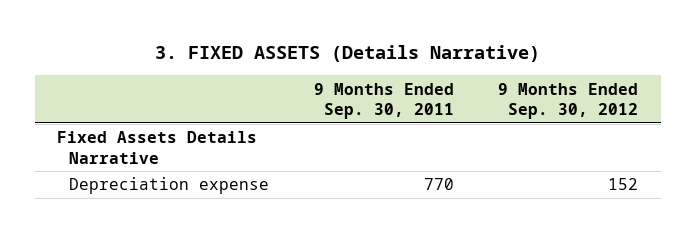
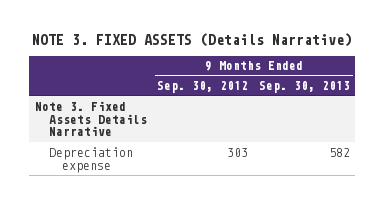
[154,45,540,63] 3. FIXED ASSETS (Details Narrative) -> [32,33,353,48] NOTE 3. FIXED ASSETS (Details Narrative)
[313,82,454,120] 9 Months Ended Sep. 30, 2011 -> none
none -> [258,81,350,94] Sep. 30, 2013
[56,131,257,164] Fixed Assets Details Narrative -> [34,100,147,137] Note 3. Fixed Assets Details Narrative
[608,178,639,191] 152 -> [227,147,249,157] 303

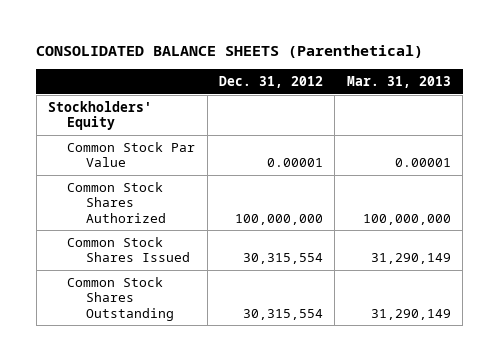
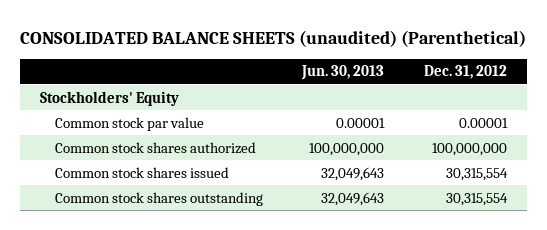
[36,45,424,59] CONSOLIDATED BALANCE SHEETS (Parenthetical) -> [20,29,527,47] CONSOLIDATED BALANCE SHEETS (unaudited) (Parenthetical)
[346,76,451,89] Mar. 31, 2013 -> none
none -> [301,65,385,81] Jun. 30, 2013
[67,141,196,168] Common Stock Par Value -> [54,116,204,131] Common stock par value
[67,181,167,223] Common Stock Shares Authorized -> [54,141,256,154] Common stock shares authorized
[67,236,191,263] Common Stock Shares Issued -> [54,166,229,178] Common stock shares issued
[67,276,175,321] Common Stock Shares Outstanding -> [54,191,263,206] Common stock shares outstanding

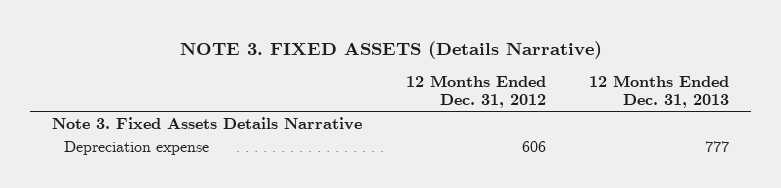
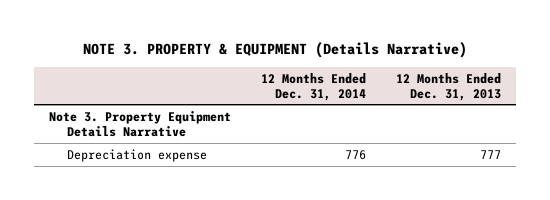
[179,40,602,59] NOTE 3. FIXED ASSETS (Details Narrative) -> [82,42,467,59] NOTE 3. PROPERTY & EQUIPMENT (Details Narrative)
[405,75,546,109] 12 Months Ended Dec. 31, 2012 -> none
none -> [260,72,366,101] 12 Months Ended Dec. 31, 2014
[52,116,363,130] Note 3. Fixed Assets Details Narrative -> [49,110,232,137] Note 3. Property Equipment Details Narrative

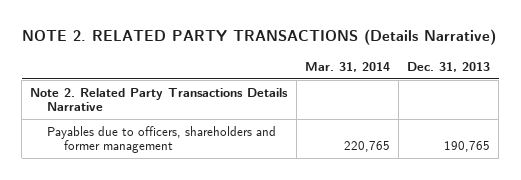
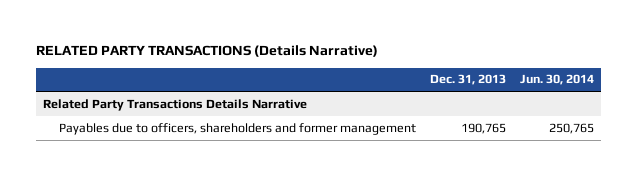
[21,29,496,46] NOTE 2. RELATED PARTY TRANSACTIONS (Details Narrative) -> [35,45,378,58] RELATED PARTY TRANSACTIONS (Details Narrative)
[304,61,390,72] Mar. 31, 2014 -> none
none -> [519,74,594,86] Jun. 30, 2014
[30,87,289,112] Note 2. Related Party Transactions Details Narrative -> [42,98,307,111] Related Party Transactions Details Narrative

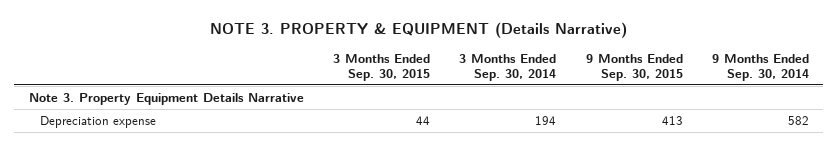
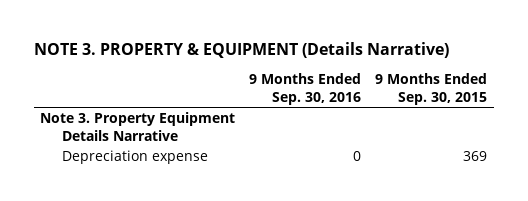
[333,53,431,81] 3 Months Ended Sep. 30, 2015 -> none
[459,53,557,81] 3 Months Ended Sep. 30, 2014 -> none
[711,53,809,81] 9 Months Ended Sep. 30, 2014 -> none
none -> [249,73,362,105] 9 Months Ended Sep. 30, 2016
[661,115,683,125] 413 -> [463,151,488,162] 369

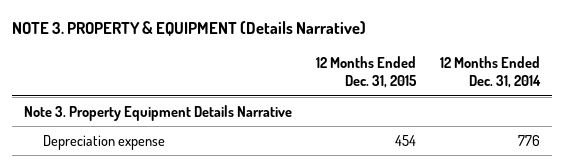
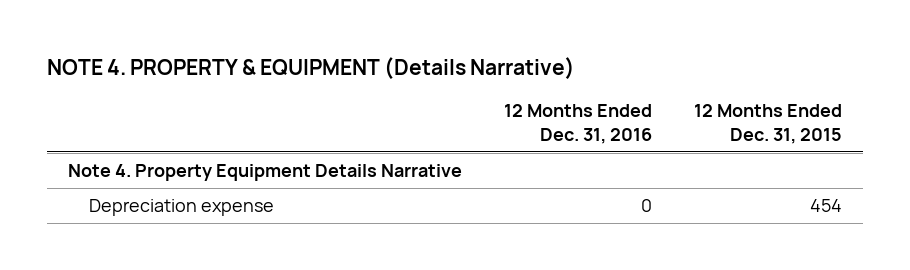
[12,21,367,37] NOTE 3. PROPERTY & EQUIPMENT (Details Narrative) -> [47,57,576,80] NOTE 4. PROPERTY & EQUIPMENT (Details Narrative)
[439,56,541,89] 12 Months Ended Dec. 31, 2014 -> none
none -> [503,104,652,144] 12 Months Ended Dec. 31, 2016
[24,104,293,121] Note 3. Property Equipment Details Narrative -> [68,163,463,181] Note 4. Property Equipment Details Narrative

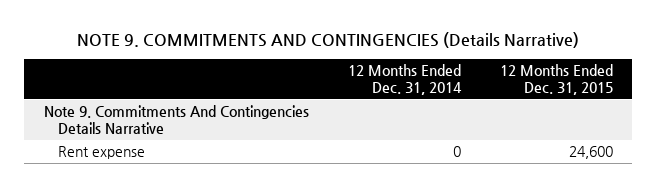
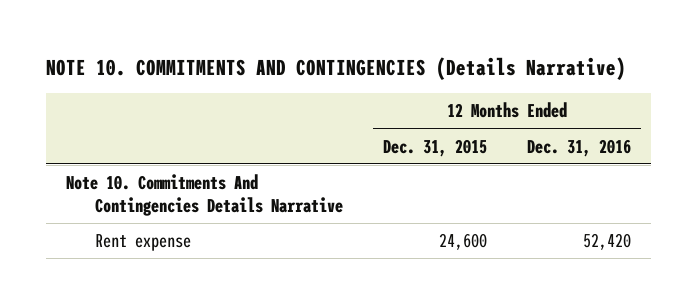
[77,32,580,49] NOTE 9. COMMITMENTS AND CONTINGENCIES (Details Narrative) -> [45,56,626,80] NOTE 10. COMMITMENTS AND CONTINGENCIES (Details Narrative)
[347,63,462,96] 12 Months Ended Dec. 31, 2014 -> none
none -> [527,138,632,157] Dec. 31, 2016
[43,105,309,135] Note 9. Commitments And Contingencies Details Narrative -> [65,174,344,216] Note 10. Commitments And Contingencies Details Narrative

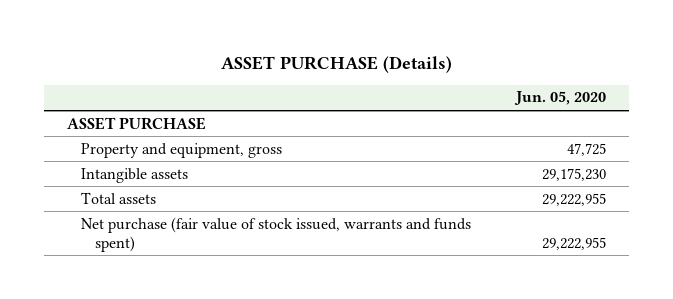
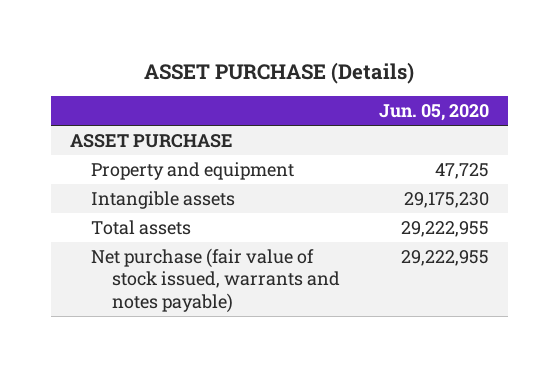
[80,142,282,158] Property and equipment, gross -> [90,161,294,180] Property and equipment
[80,216,471,252] Net purchase (fair value of stock issued, warrants and funds spent) -> [90,247,340,313] Net purchase (fair value of stock issued, warrants and notes payable)

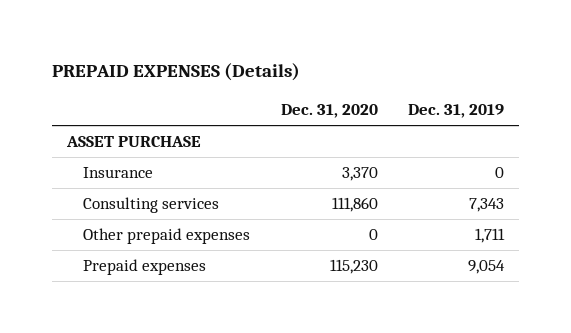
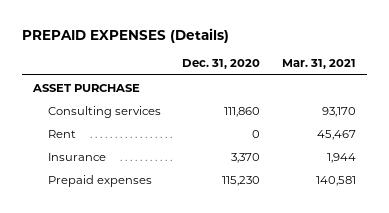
[407,103,504,118] Dec. 31, 2019 -> none
none -> [282,59,357,70] Mar. 31, 2021
[83,228,251,245] Other prepaid expenses -> none
none -> [47,129,76,138] Rent
[83,167,154,179] Insurance -> [47,152,106,161] Insurance

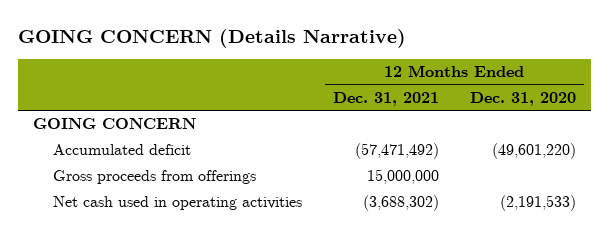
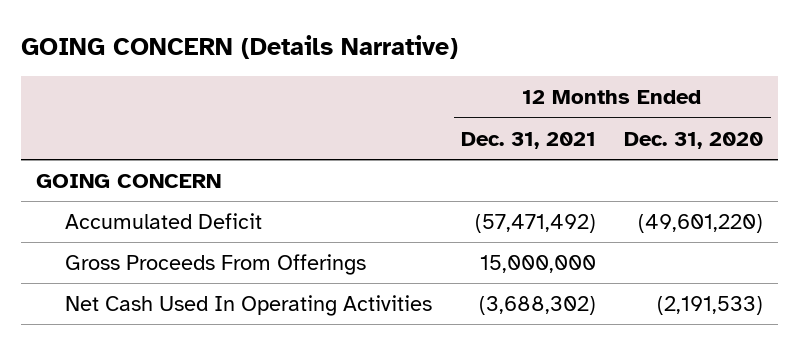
[52,144,191,156] Accumulated deficit -> [65,213,263,230] Accumulated Deficit
[52,170,256,185] Gross proceeds from offerings -> [65,254,367,276] Gross Proceeds From Offerings
[52,196,302,211] Net cash used in operating activities -> [65,295,433,317] Net Cash Used In Operating Activities

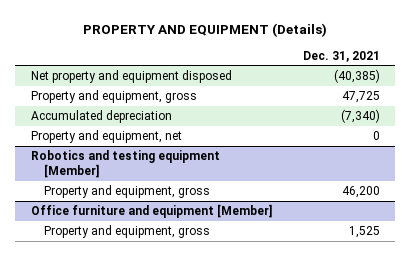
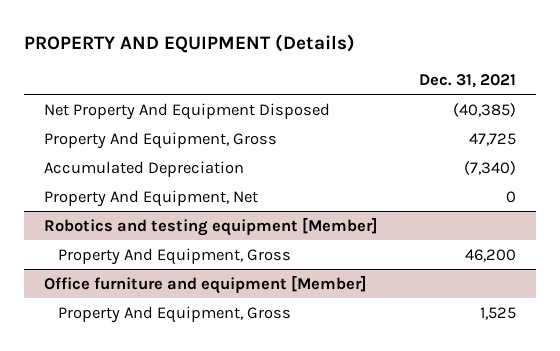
[30,70,232,84] Net property and equipment disposed -> [44,102,331,120] Net Property And Equipment Disposed
[30,90,197,104] Property and equipment, gross -> [44,131,278,149] Property And Equipment, Gross
[30,110,172,124] Accumulated depreciation -> [44,160,245,177] Accumulated Depreciation
[30,130,182,144] Property and equipment, net -> [44,189,259,207] Property And Equipment, Net
[43,185,210,199] Property and equipment, gross -> [58,247,292,265] Property And Equipment, Gross
[43,225,210,239] Property and equipment, gross -> [58,305,292,323] Property And Equipment, Gross

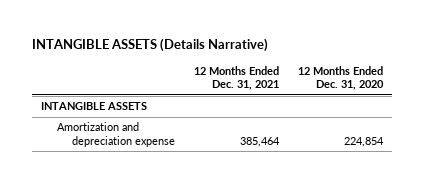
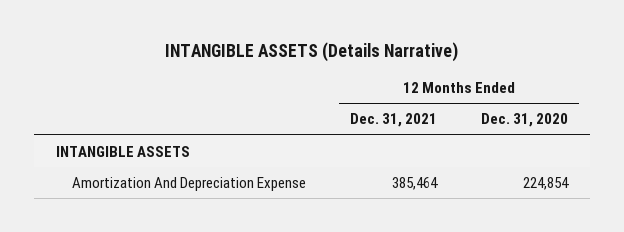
[56,122,176,148] Amortization and depreciation expense -> [71,176,306,191] Amortization And Depreciation Expense

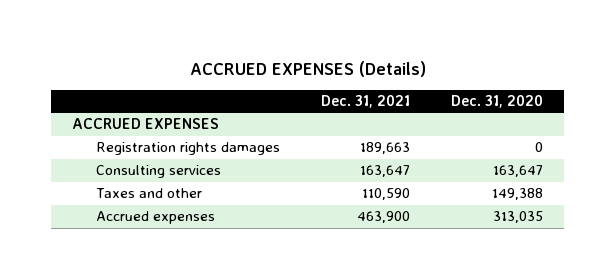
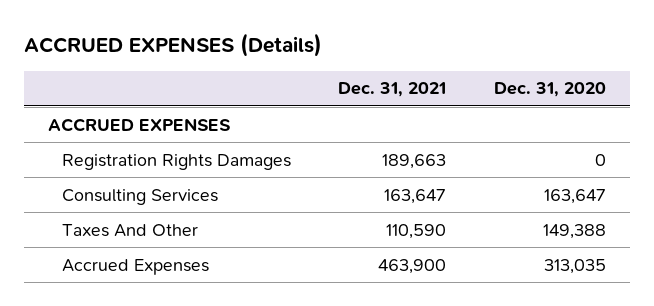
[95,142,280,156] Registration rights damages -> [61,153,291,170] Registration Rights Damages
[95,165,221,179] Consulting services -> [61,188,218,205] Consulting Services
[95,188,202,199] Taxes and other -> [61,223,198,237] Taxes And Other
[95,211,215,225] Accrued expenses -> [61,258,209,275] Accrued Expenses

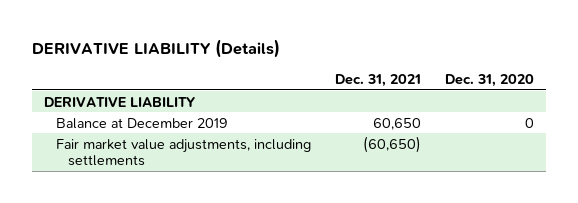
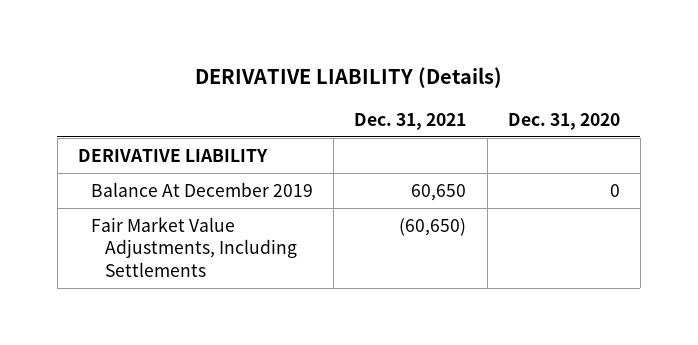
[56,117,229,129] Balance at December 2019 -> [91,181,314,197] Balance At December 2019
[56,138,312,166] Fair market value adjustments, including settlements -> [91,216,297,277] Fair Market Value Adjustments, Including Settlements

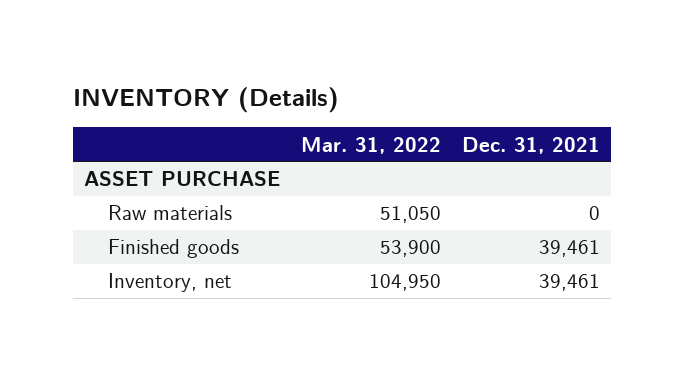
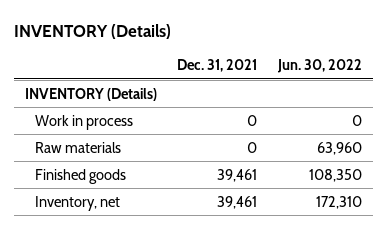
[301,136,442,154] Mar. 31, 2022 -> none
none -> [277,59,363,74] Jun. 30, 2022
[83,171,280,187] ASSET PURCHASE -> [24,87,157,101] INVENTORY (Details)
none -> [35,114,134,130] Work in process

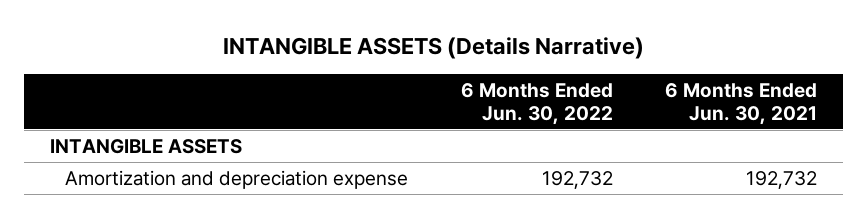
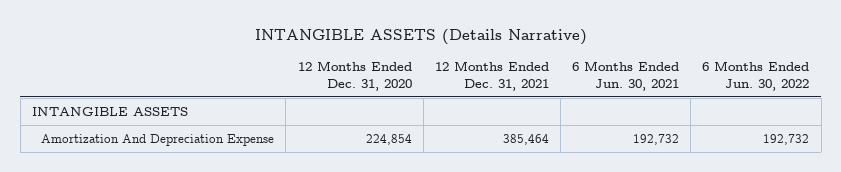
none -> [297,61,412,91] 12 Months Ended Dec. 31, 2020
none -> [434,61,549,91] 12 Months Ended Dec. 31, 2021
[65,169,409,189] Amortization and depreciation expense -> [41,133,275,146] Amortization And Depreciation Expense

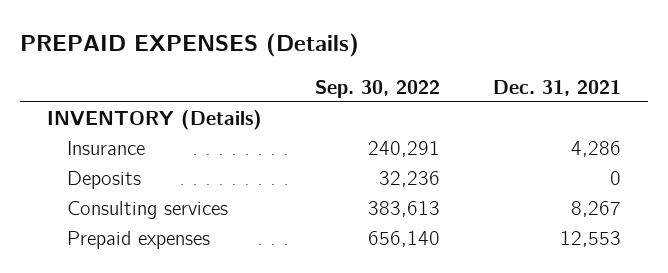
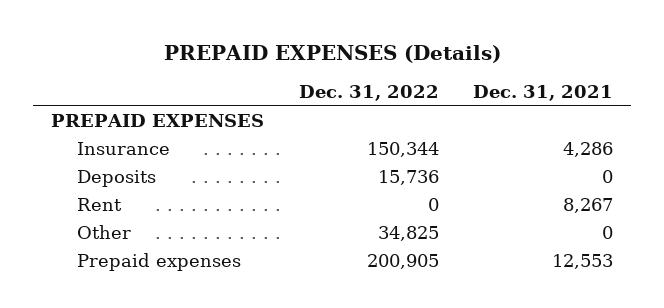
[315,79,441,98] Sep. 30, 2022 -> none
none -> [298,85,439,102] Dec. 31, 2022
[46,110,262,131] INVENTORY (Details) -> none
none -> [50,114,264,128] PREPAID EXPENSES
[67,201,229,220] Consulting services -> [77,198,123,212] Rent
none -> [77,225,132,240] Other

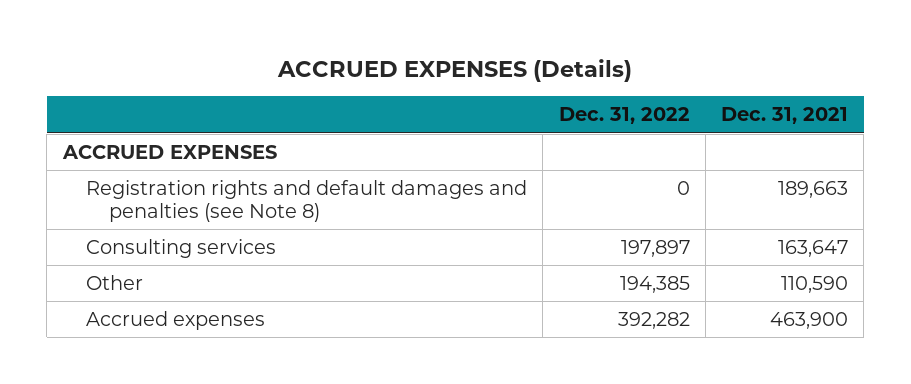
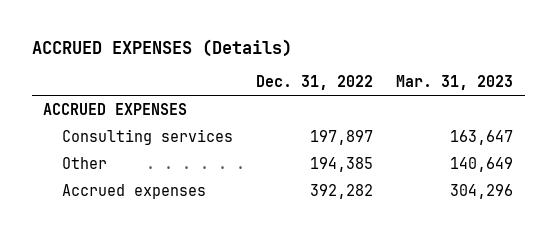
[721,107,849,125] Dec. 31, 2021 -> none
none -> [396,75,514,91] Mar. 31, 2023
[86,179,528,222] Registration rights and default damages and penalties (see Note 8) -> none

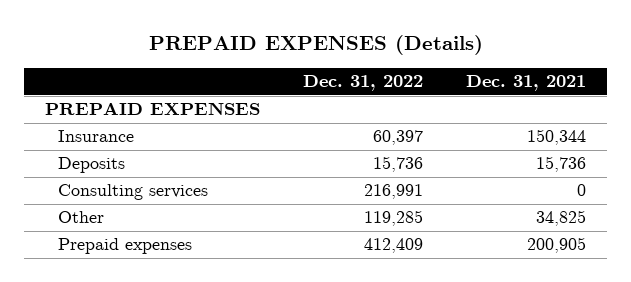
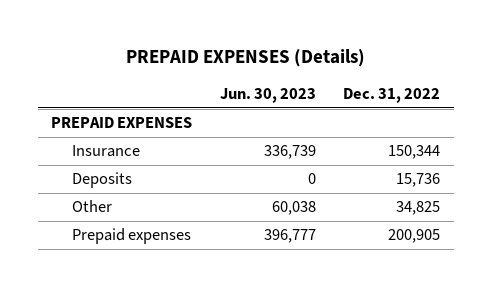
[465,75,586,92] Dec. 31, 2021 -> none
none -> [219,87,316,103] Jun. 30, 2023
[373,130,424,146] 60,397 -> [388,145,441,160] 150,344
[58,184,209,201] Consulting services -> none
[364,210,424,227] 119,285 -> [396,201,441,216] 34,825
[364,238,424,254] 412,409 -> [388,229,441,244] 200,905

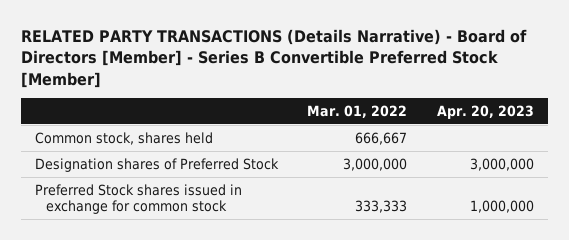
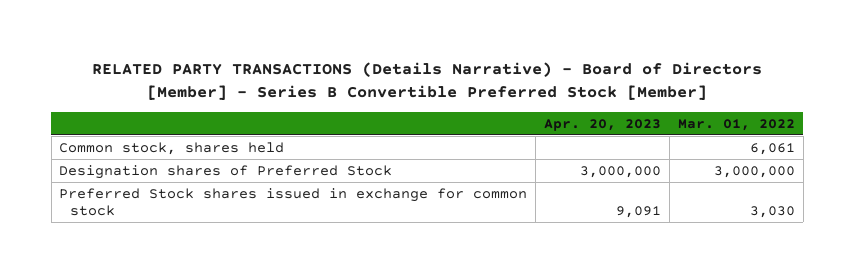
[355,131,408,145] 666,667 -> [750,142,796,155] 6,061
[355,199,408,213] 333,333 -> [750,206,796,219] 3,030
[469,199,534,213] 1,000,000 -> [616,206,662,219] 9,091

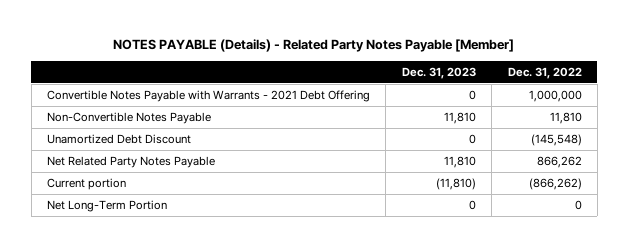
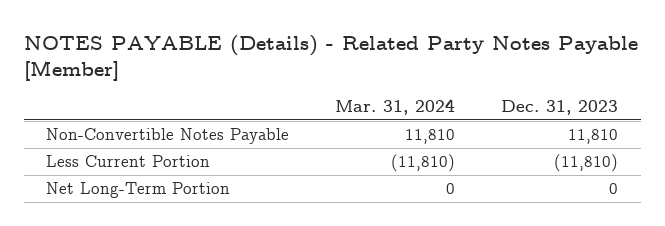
[507,66,582,79] Dec. 31, 2022 -> none
none -> [335,99,456,116] Mar. 31, 2024
[47,90,371,103] Convertible Notes Payable with Warrants - 2021 Debt Offering -> none
[47,134,192,145] Unamortized Debt Discount -> none
[47,156,216,169] Net Related Party Notes Payable -> none
[47,178,127,191] Current portion -> [46,155,211,168] Less Current Portion

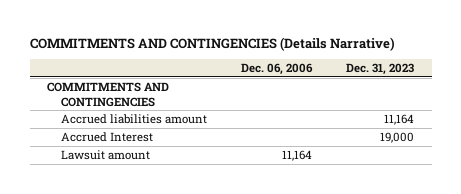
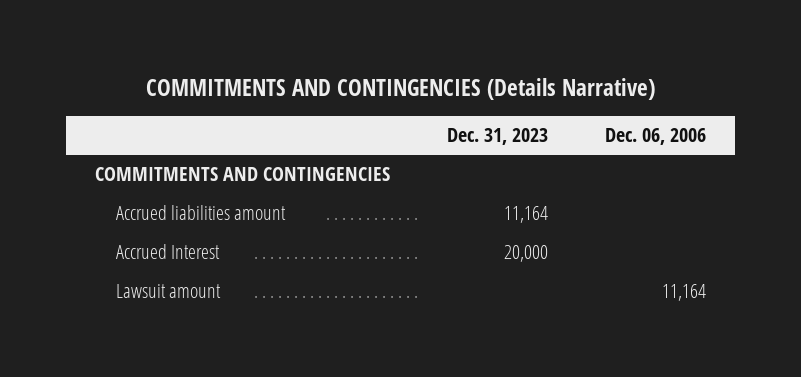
[380,131,415,143] 19,000 -> [504,245,549,263] 20,000

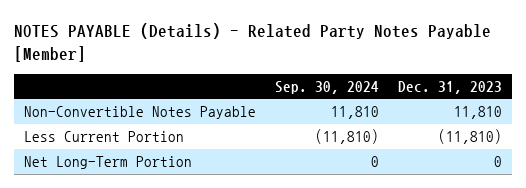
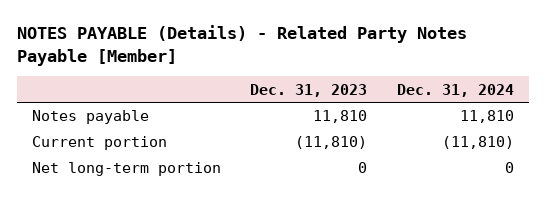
[274,80,379,94] Sep. 30, 2024 -> none
none -> [396,83,514,97] Dec. 31, 2024
[23,106,256,120] Non-Convertible Notes Payable -> [31,110,149,125] Notes payable
[23,131,184,143] Less Current Portion -> [31,136,167,151] Current portion
[23,156,192,170] Net Long-Term Portion -> [31,162,221,177] Net long-term portion

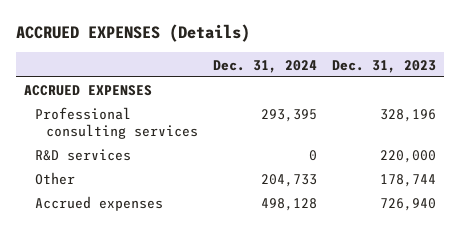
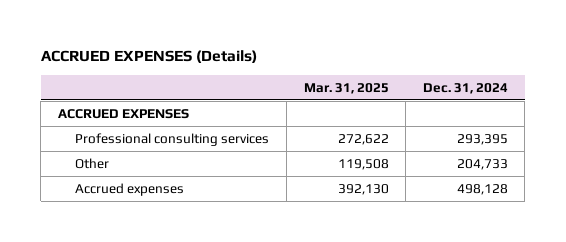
[332,59,437,73] Dec. 31, 2023 -> none
none -> [303,82,389,94] Mar. 31, 2025
[34,149,131,162] R&D services -> none

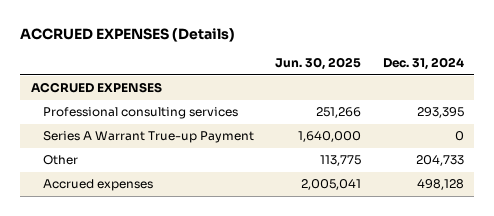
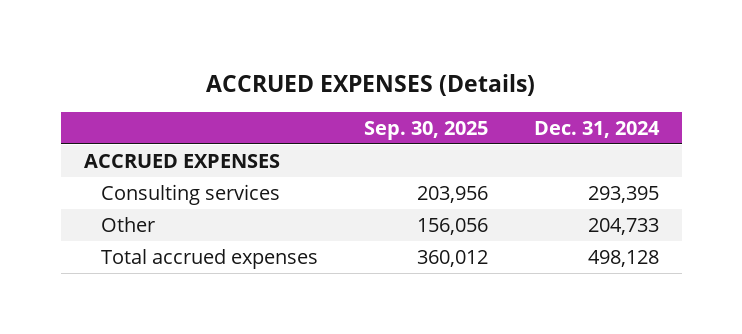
[275,57,362,71] Jun. 30, 2025 -> none
none -> [364,121,489,141] Sep. 30, 2025
[43,131,255,144] Series A Warrant True-up Payment -> none
[43,107,239,120] Professional consulting services -> [101,183,281,205] Consulting services
[43,179,154,192] Accrued expenses -> [101,248,319,269] Total accrued expenses

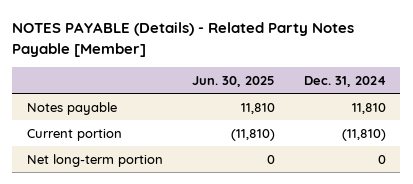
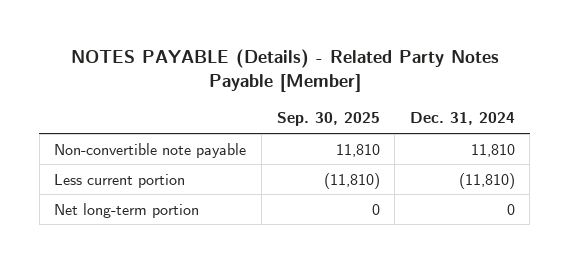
[191,75,275,87] Jun. 30, 2025 -> none
none -> [276,112,380,127] Sep. 30, 2025
[26,101,117,115] Notes payable -> [54,142,247,158] Non-convertible note payable
[26,128,122,141] Current portion -> [54,173,186,188] Less current portion

